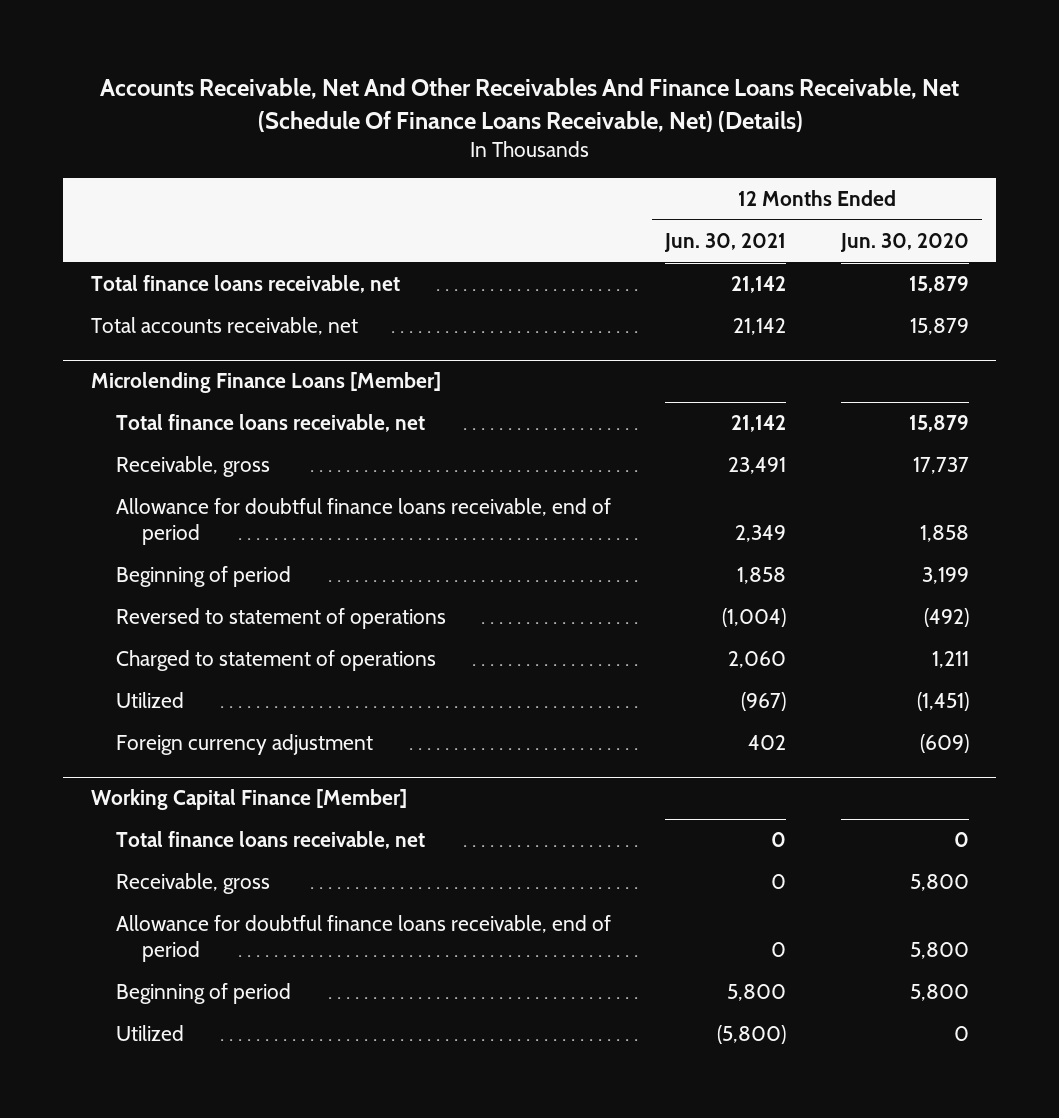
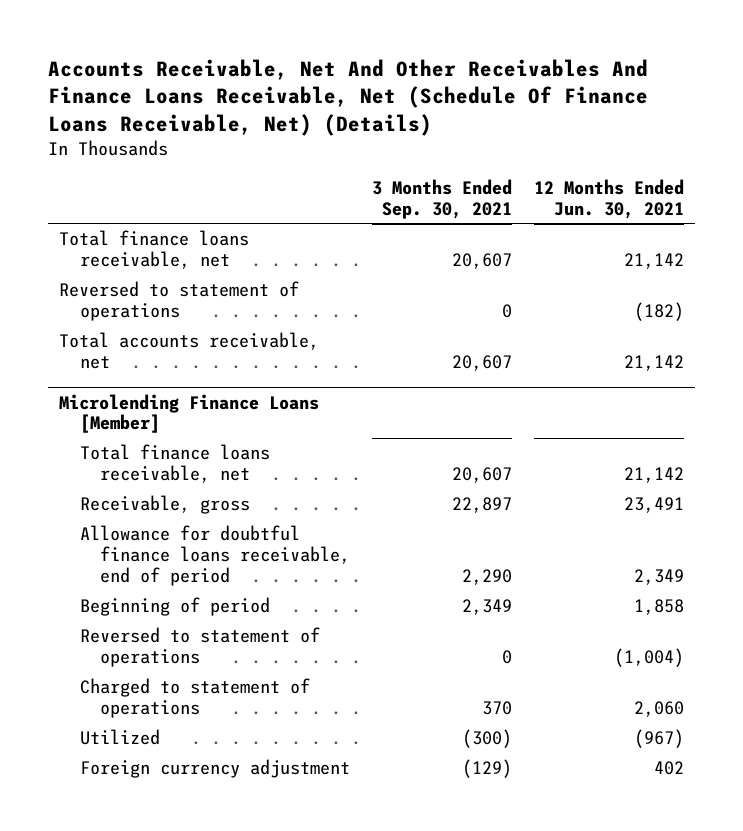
[839,233,969,253] Jun. 30, 2020 -> none
none -> [371,178,512,219] 3 Months Ended Sep. 30, 2021
none -> [58,281,299,322] Reversed to statement of operations
[90,789,407,811] Working Capital Finance [Member] -> none
[116,831,426,850] Total finance loans receivable, net -> none
[116,873,271,895] Receivable, gross -> none
[116,915,612,963] Allowance for doubtful finance loans receivable, end of period -> none
[116,983,292,1005] Beginning of period -> none
[116,1025,185,1042] Utilized -> none

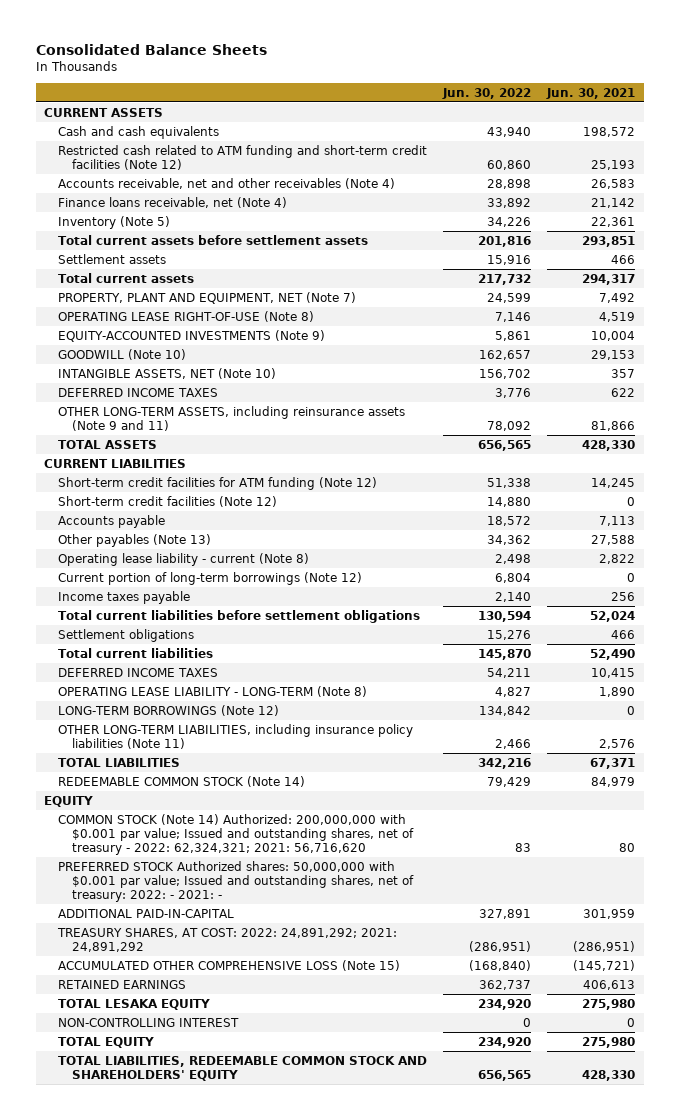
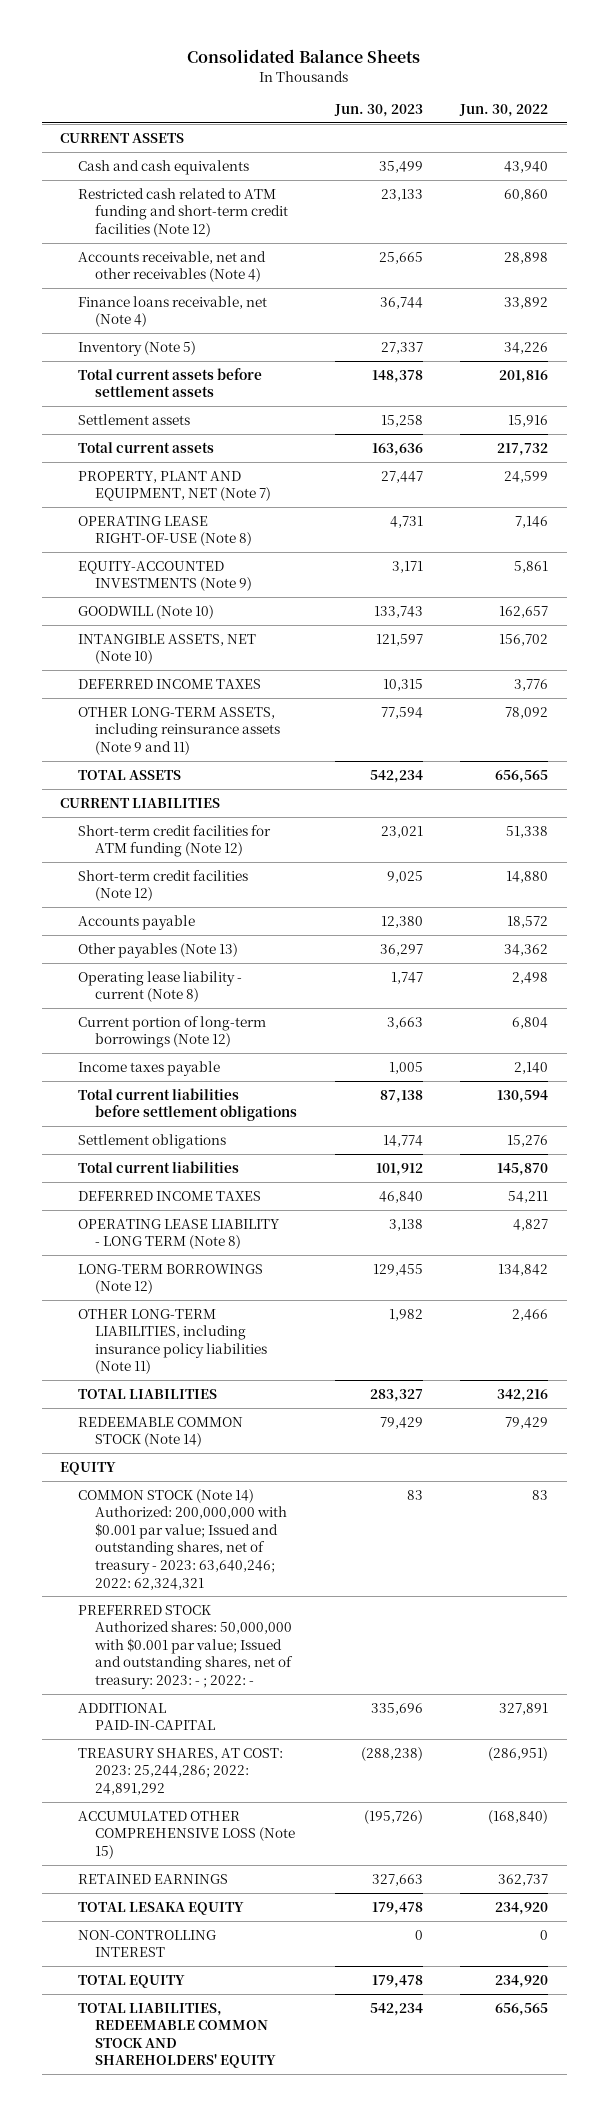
[546,87,636,99] Jun. 30, 2021 -> none
none -> [333,104,423,118] Jun. 30, 2023
[58,685,368,697] OPERATING LEASE LIABILITY - LONG-TERM (Note 8) -> [77,1218,280,1250] OPERATING LEASE LIABILITY - LONG TERM (Note 8)
[58,813,415,856] COMMON STOCK (Note 14) Authorized: 200,000,000 with $0.001 par value; Issued and outstanding shares, net of treasury - 2022: 62,324,321; 2021: 56,716,620 -> [77,1488,288,1590] COMMON STOCK (Note 14) Authorized: 200,000,000 with $0.001 par value; Issued and outstanding shares, net of treasury - 2023: 63,640,246; 2022: 62,324,321
[58,860,415,903] PREFERRED STOCK Authorized shares: 50,000,000 with $0.001 par value; Issued and outstanding shares, net of treasury: 2022: - 2021: - -> [77,1604,294,1689] PREFERRED STOCK Authorized shares: 50,000,000 with $0.001 par value; Issued and outstanding shares, net of treasury: 2023: - ; 2022: -
[57,927,398,953] TREASURY SHARES, AT COST: 2022: 24,891,292; 2021: 24,891,292 -> [77,1747,283,1795] TREASURY SHARES, AT COST: 2023: 25,244,286; 2022: 24,891,292

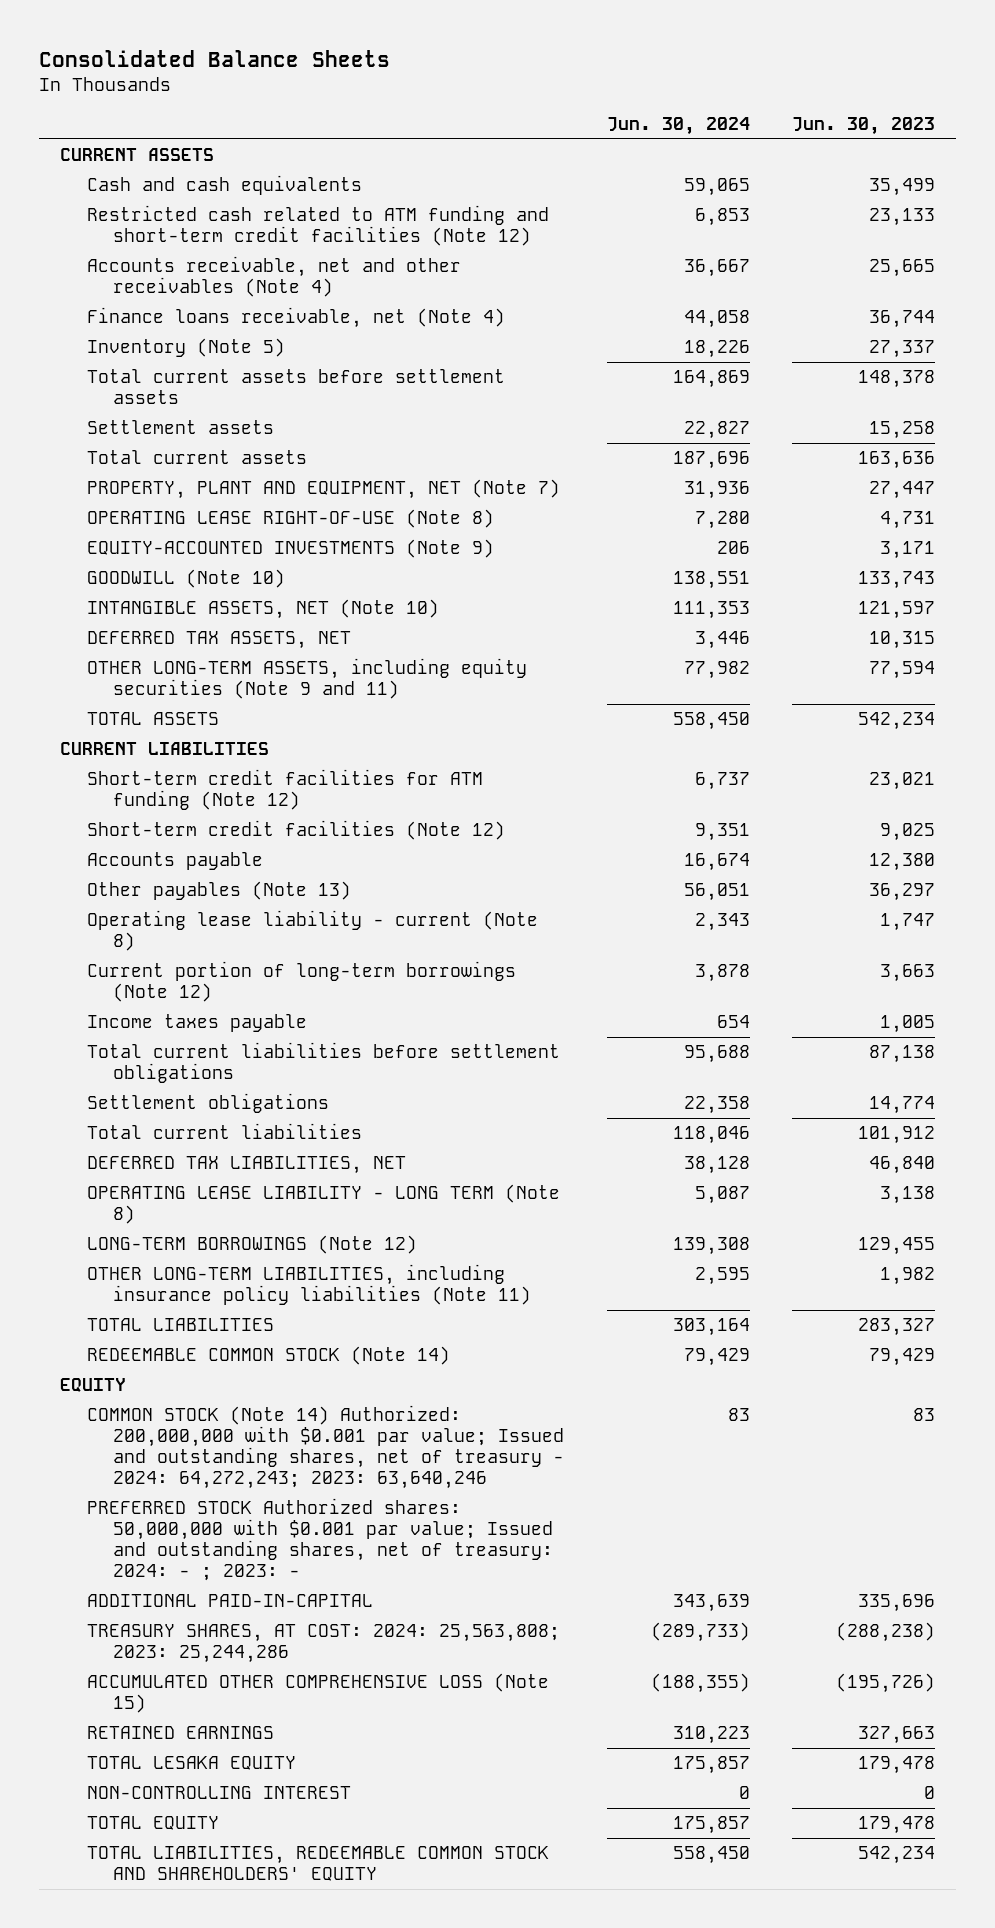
[459,104,549,118] Jun. 30, 2022 -> none
none -> [606,117,750,136] Jun. 30, 2024
[77,678,261,689] DEFERRED INCOME TAXES -> [86,631,351,650] DEFERRED TAX ASSETS, NET
[77,706,281,755] OTHER LONG-TERM ASSETS, including reinsurance assets (Note 9 and 11) -> [86,658,527,700] OTHER LONG-TERM ASSETS, including equity securities (Note 9 and 11)
[77,1190,261,1201] DEFERRED INCOME TAXES -> [86,1156,406,1175] DEFERRED TAX LIABILITIES, NET
[77,1488,288,1590] COMMON STOCK (Note 14) Authorized: 200,000,000 with $0.001 par value; Issued and outstanding shares, net of treasury - 2023: 63,640,246; 2022: 62,324,321 -> [86,1405,565,1490] COMMON STOCK (Note 14) Authorized: 200,000,000 with $0.001 par value; Issued and outstanding shares, net of treasury - 2024: 64,272,243; 2023: 63,640,246
[77,1604,294,1689] PREFERRED STOCK Authorized shares: 50,000,000 with $0.001 par value; Issued and outstanding shares, net of treasury: 2023: - ; 2022: - -> [86,1498,554,1582] PREFERRED STOCK Authorized shares: 50,000,000 with $0.001 par value; Issued and outstanding shares, net of treasury: 2024: - ; 2023: -
[77,1747,283,1795] TREASURY SHARES, AT COST: 2023: 25,244,286; 2022: 24,891,292 -> [86,1624,560,1664] TREASURY SHARES, AT COST: 2024: 25,563,808; 2023: 25,244,286

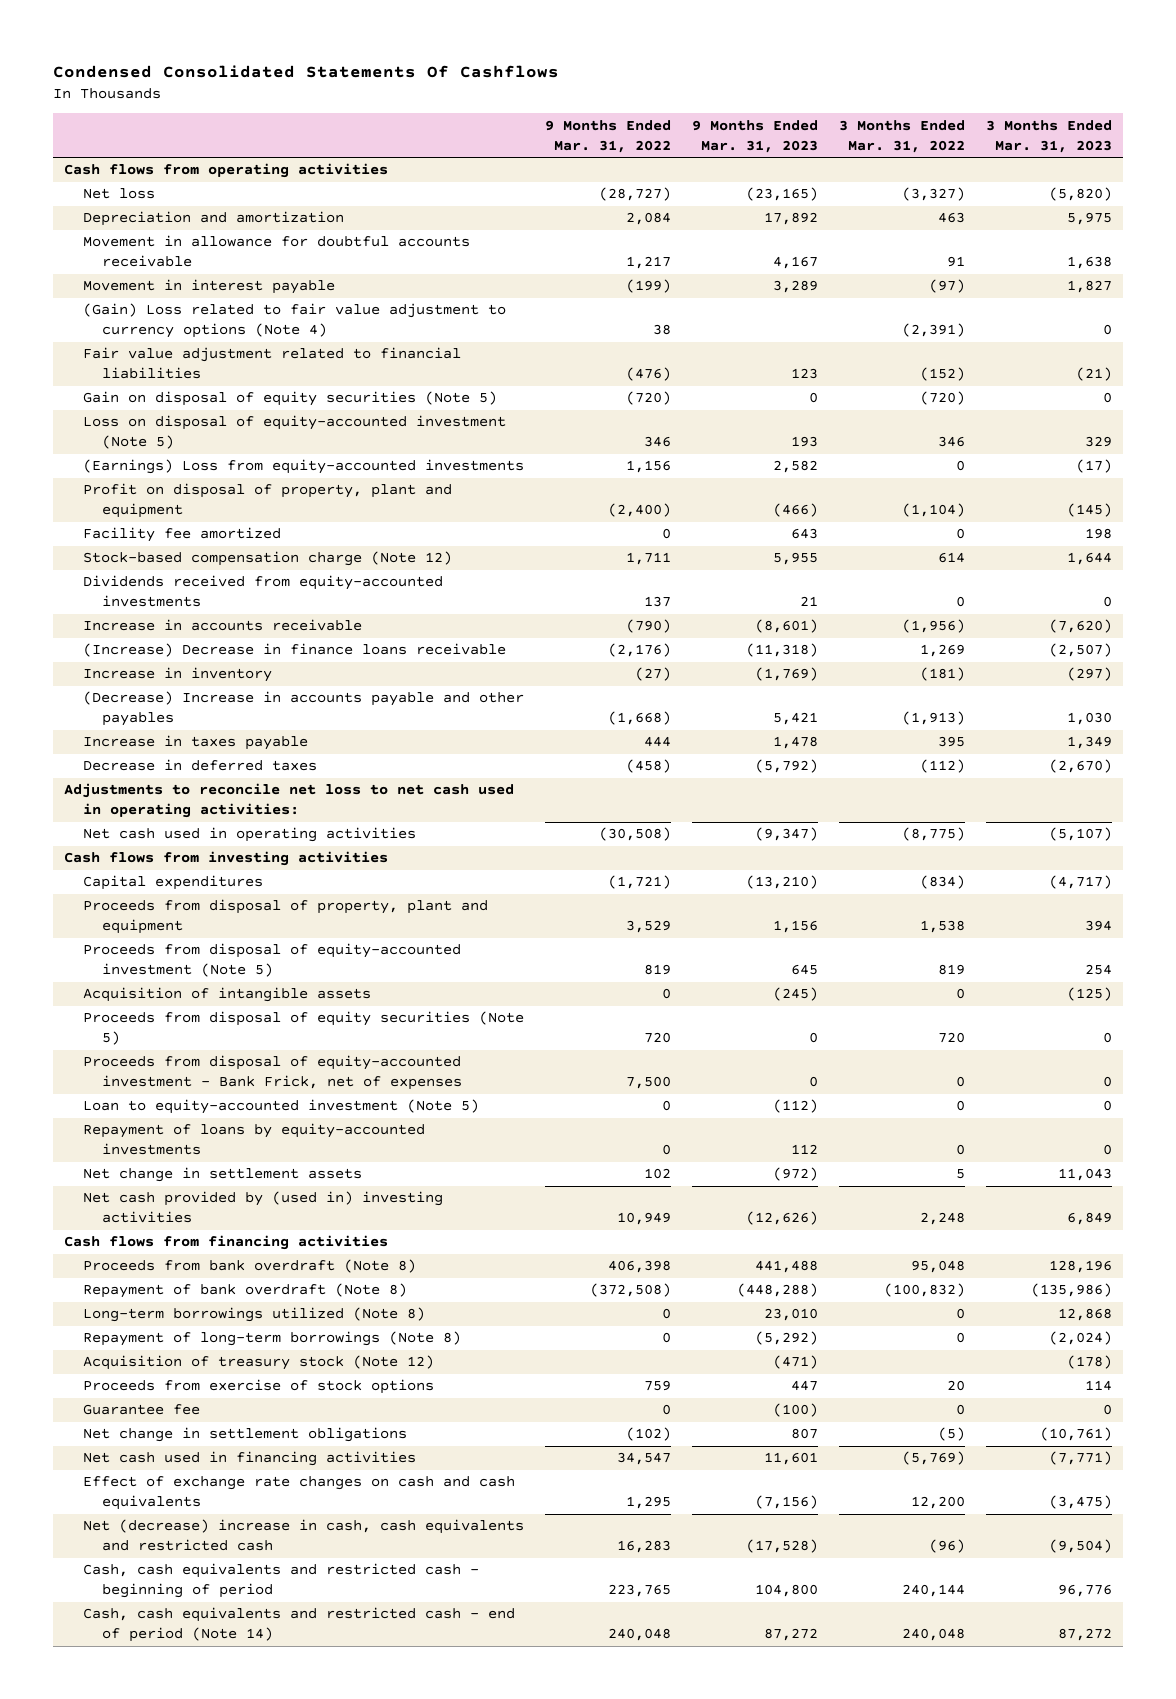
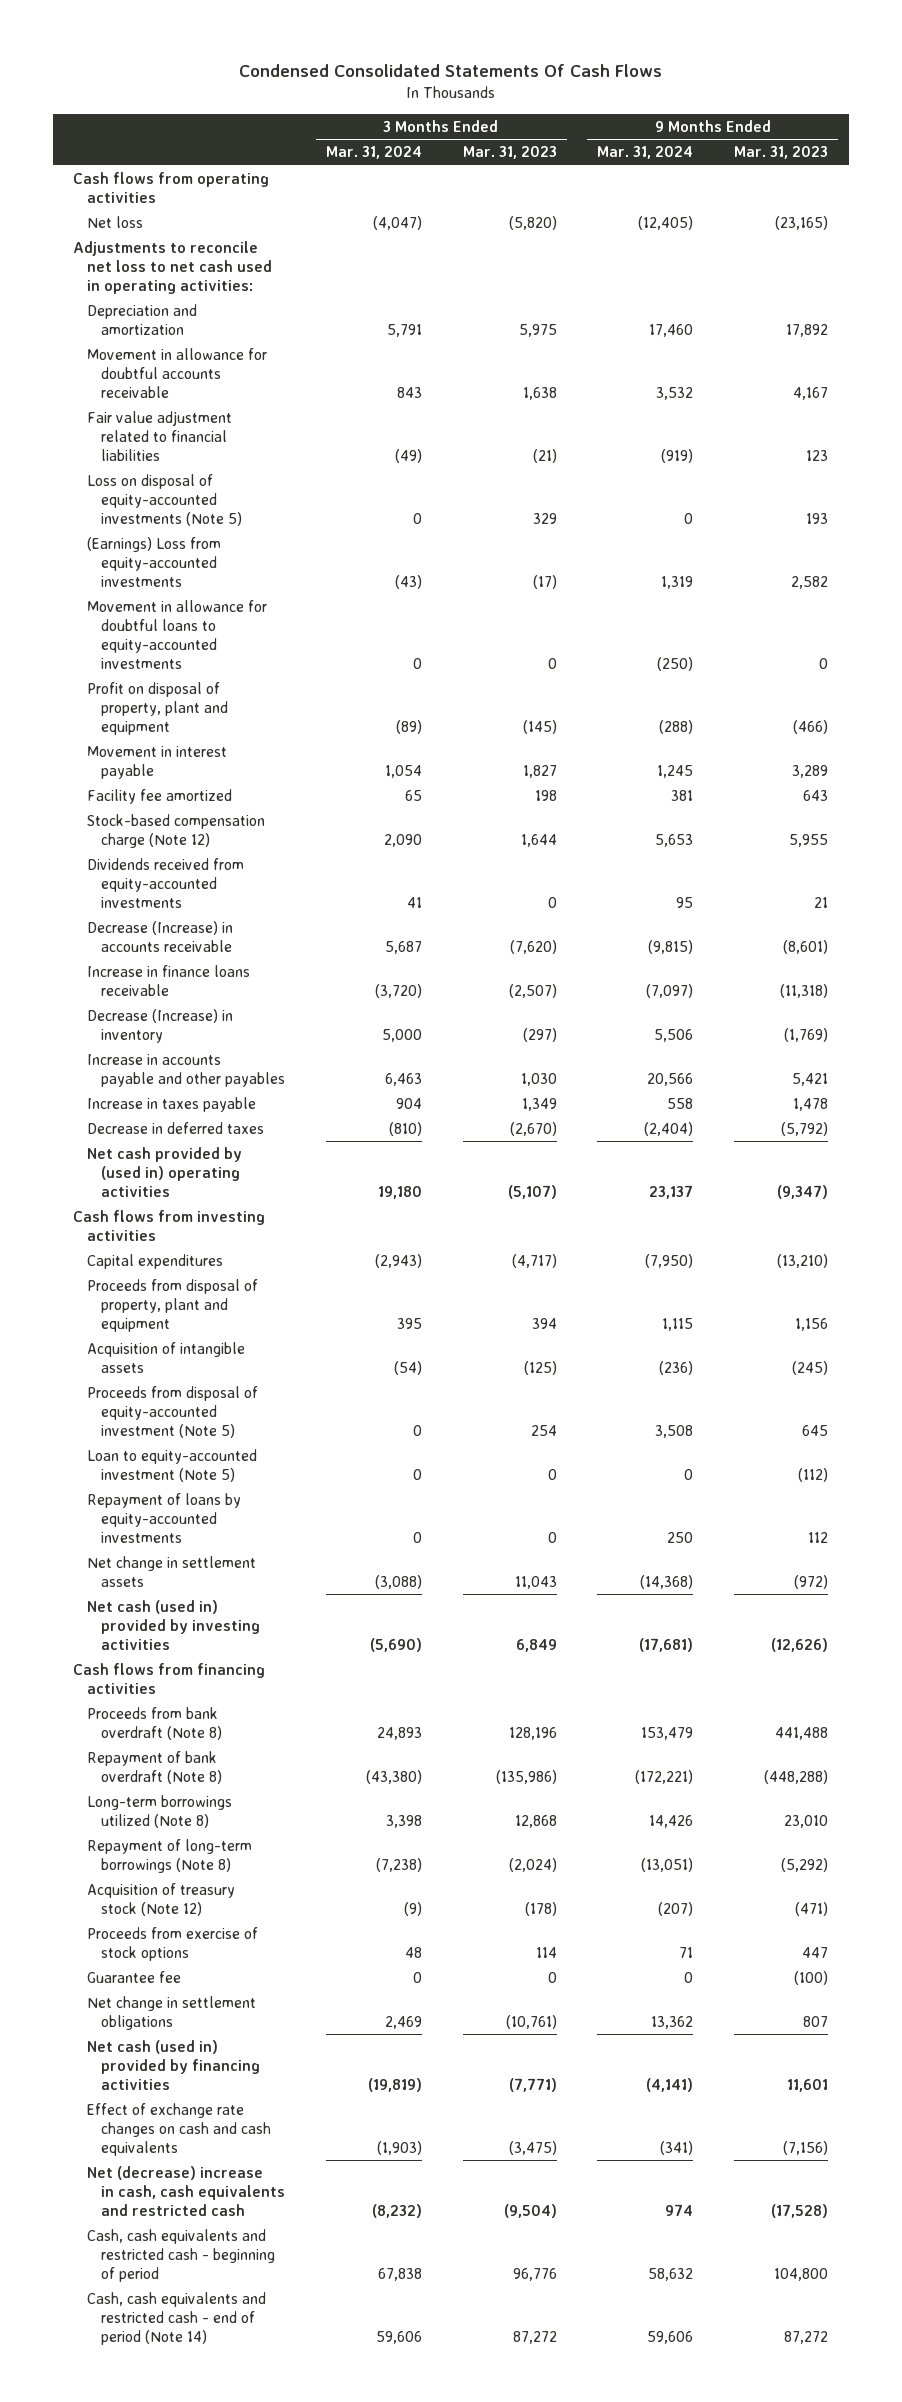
[53,65,560,79] Condensed Consolidated Statements Of Cashflows -> [238,64,662,78] Condensed Consolidated Statements Of Cash Flows
[544,119,671,153] 9 Months Ended Mar. 31, 2022 -> none
[839,119,966,153] 3 Months Ended Mar. 31, 2022 -> none
none -> [325,146,422,160] Mar. 31, 2024
none -> [597,146,694,160] Mar. 31, 2024
[63,783,514,819] Adjustments to reconcile net loss to net cash used in operating activities: -> [73,240,273,294] Adjustments to reconcile net loss to net cash used in operating activities:
[82,303,506,339] (Gain) Loss related to fair value adjustment to currency options (Note 4) -> none
[82,391,497,407] Gain on disposal of equity securities (Note 5) -> none
[82,415,506,450] Loss on disposal of equity-accounted investment (Note 5) -> [87,473,242,526] Loss on disposal of equity-accounted investments (Note 5)
none -> [87,599,268,669] Movement in allowance for doubtful loans to equity-accounted investments
[82,279,335,295] Movement in interest payable -> [87,745,228,779] Movement in interest payable
[82,619,362,632] Increase in accounts receivable -> [87,920,234,952] Decrease (Increase) in accounts receivable
[82,643,506,658] (Increase) Decrease in finance loans receivable -> [87,964,251,996] Increase in finance loans receivable
[82,667,272,683] Increase in inventory -> [87,1008,234,1043] Decrease (Increase) in inventory
[82,691,524,727] (Decrease) Increase in accounts payable and other payables -> [87,1053,285,1087] Increase in accounts payable and other payables
[82,827,416,843] Net cash used in operating activities -> [87,1146,243,1197] Net cash provided by (used in) operating activities
[82,1011,524,1046] Proceeds from disposal of equity securities (Note 5) -> none
[82,1055,462,1091] Proceeds from disposal of equity-accounted investment - Bank Frick, net of expenses -> none
[82,943,461,978] Proceeds from disposal of equity-accounted investment (Note 5) -> [87,1385,259,1438] Proceeds from disposal of equity-accounted investment (Note 5)
[82,1191,443,1224] Net cash provided by (used in) investing activities -> [87,1599,260,1650] Net cash (used in) provided by investing activities
[82,1451,416,1467] Net cash used in financing activities -> [87,2039,260,2090] Net cash (used in) provided by financing activities

